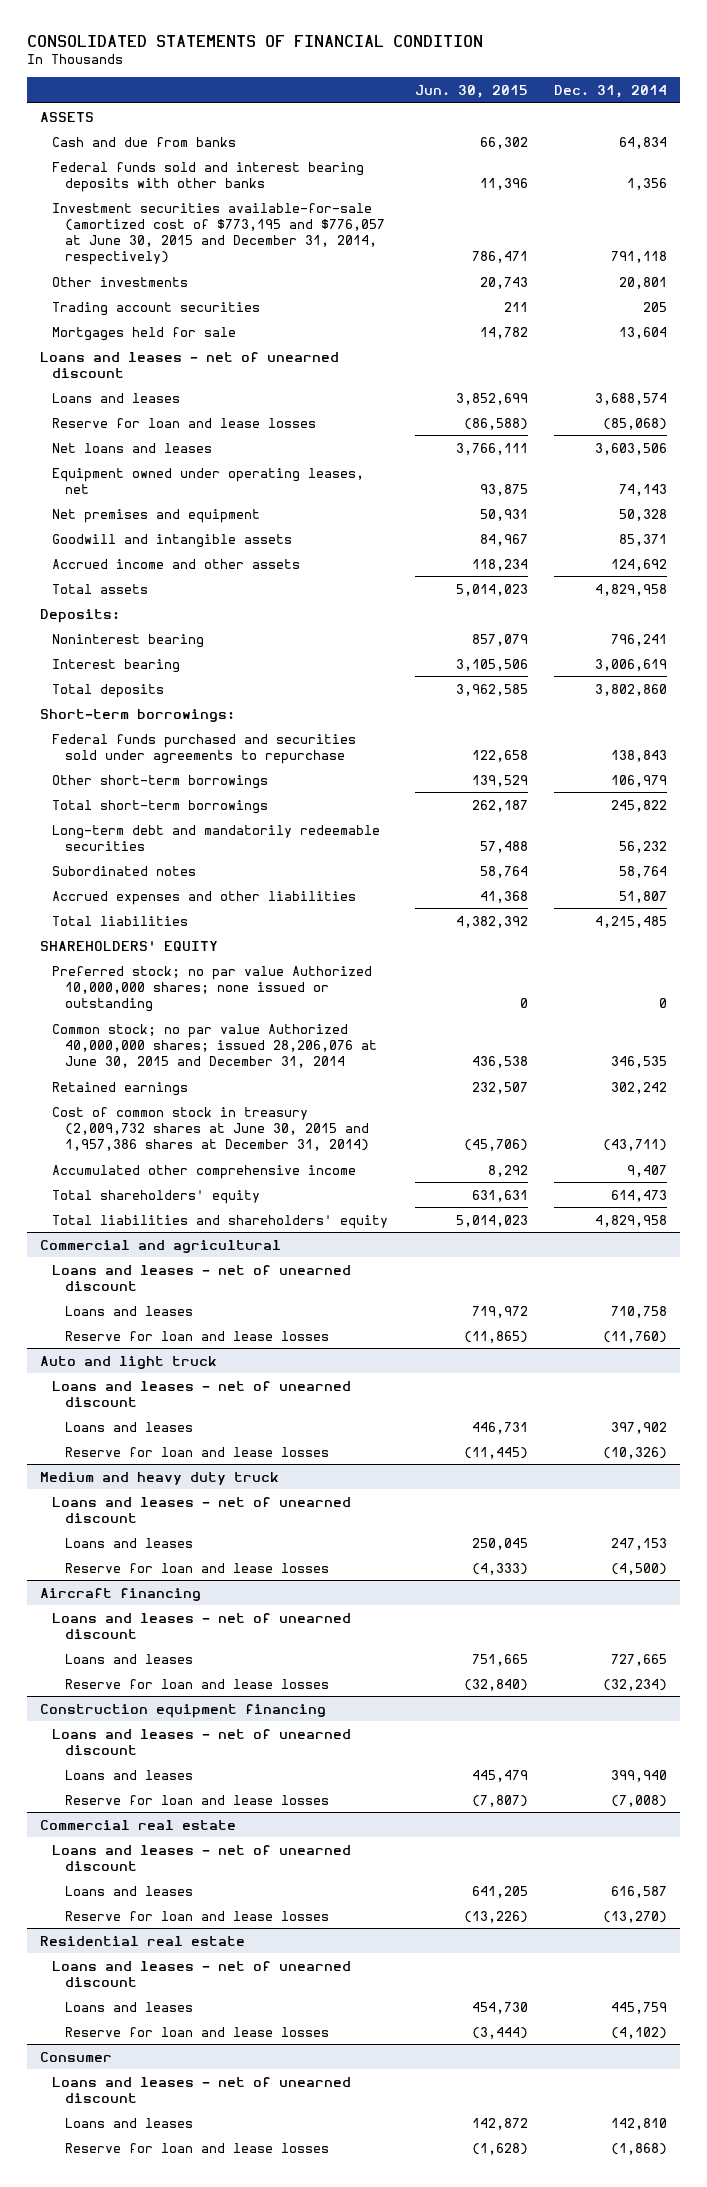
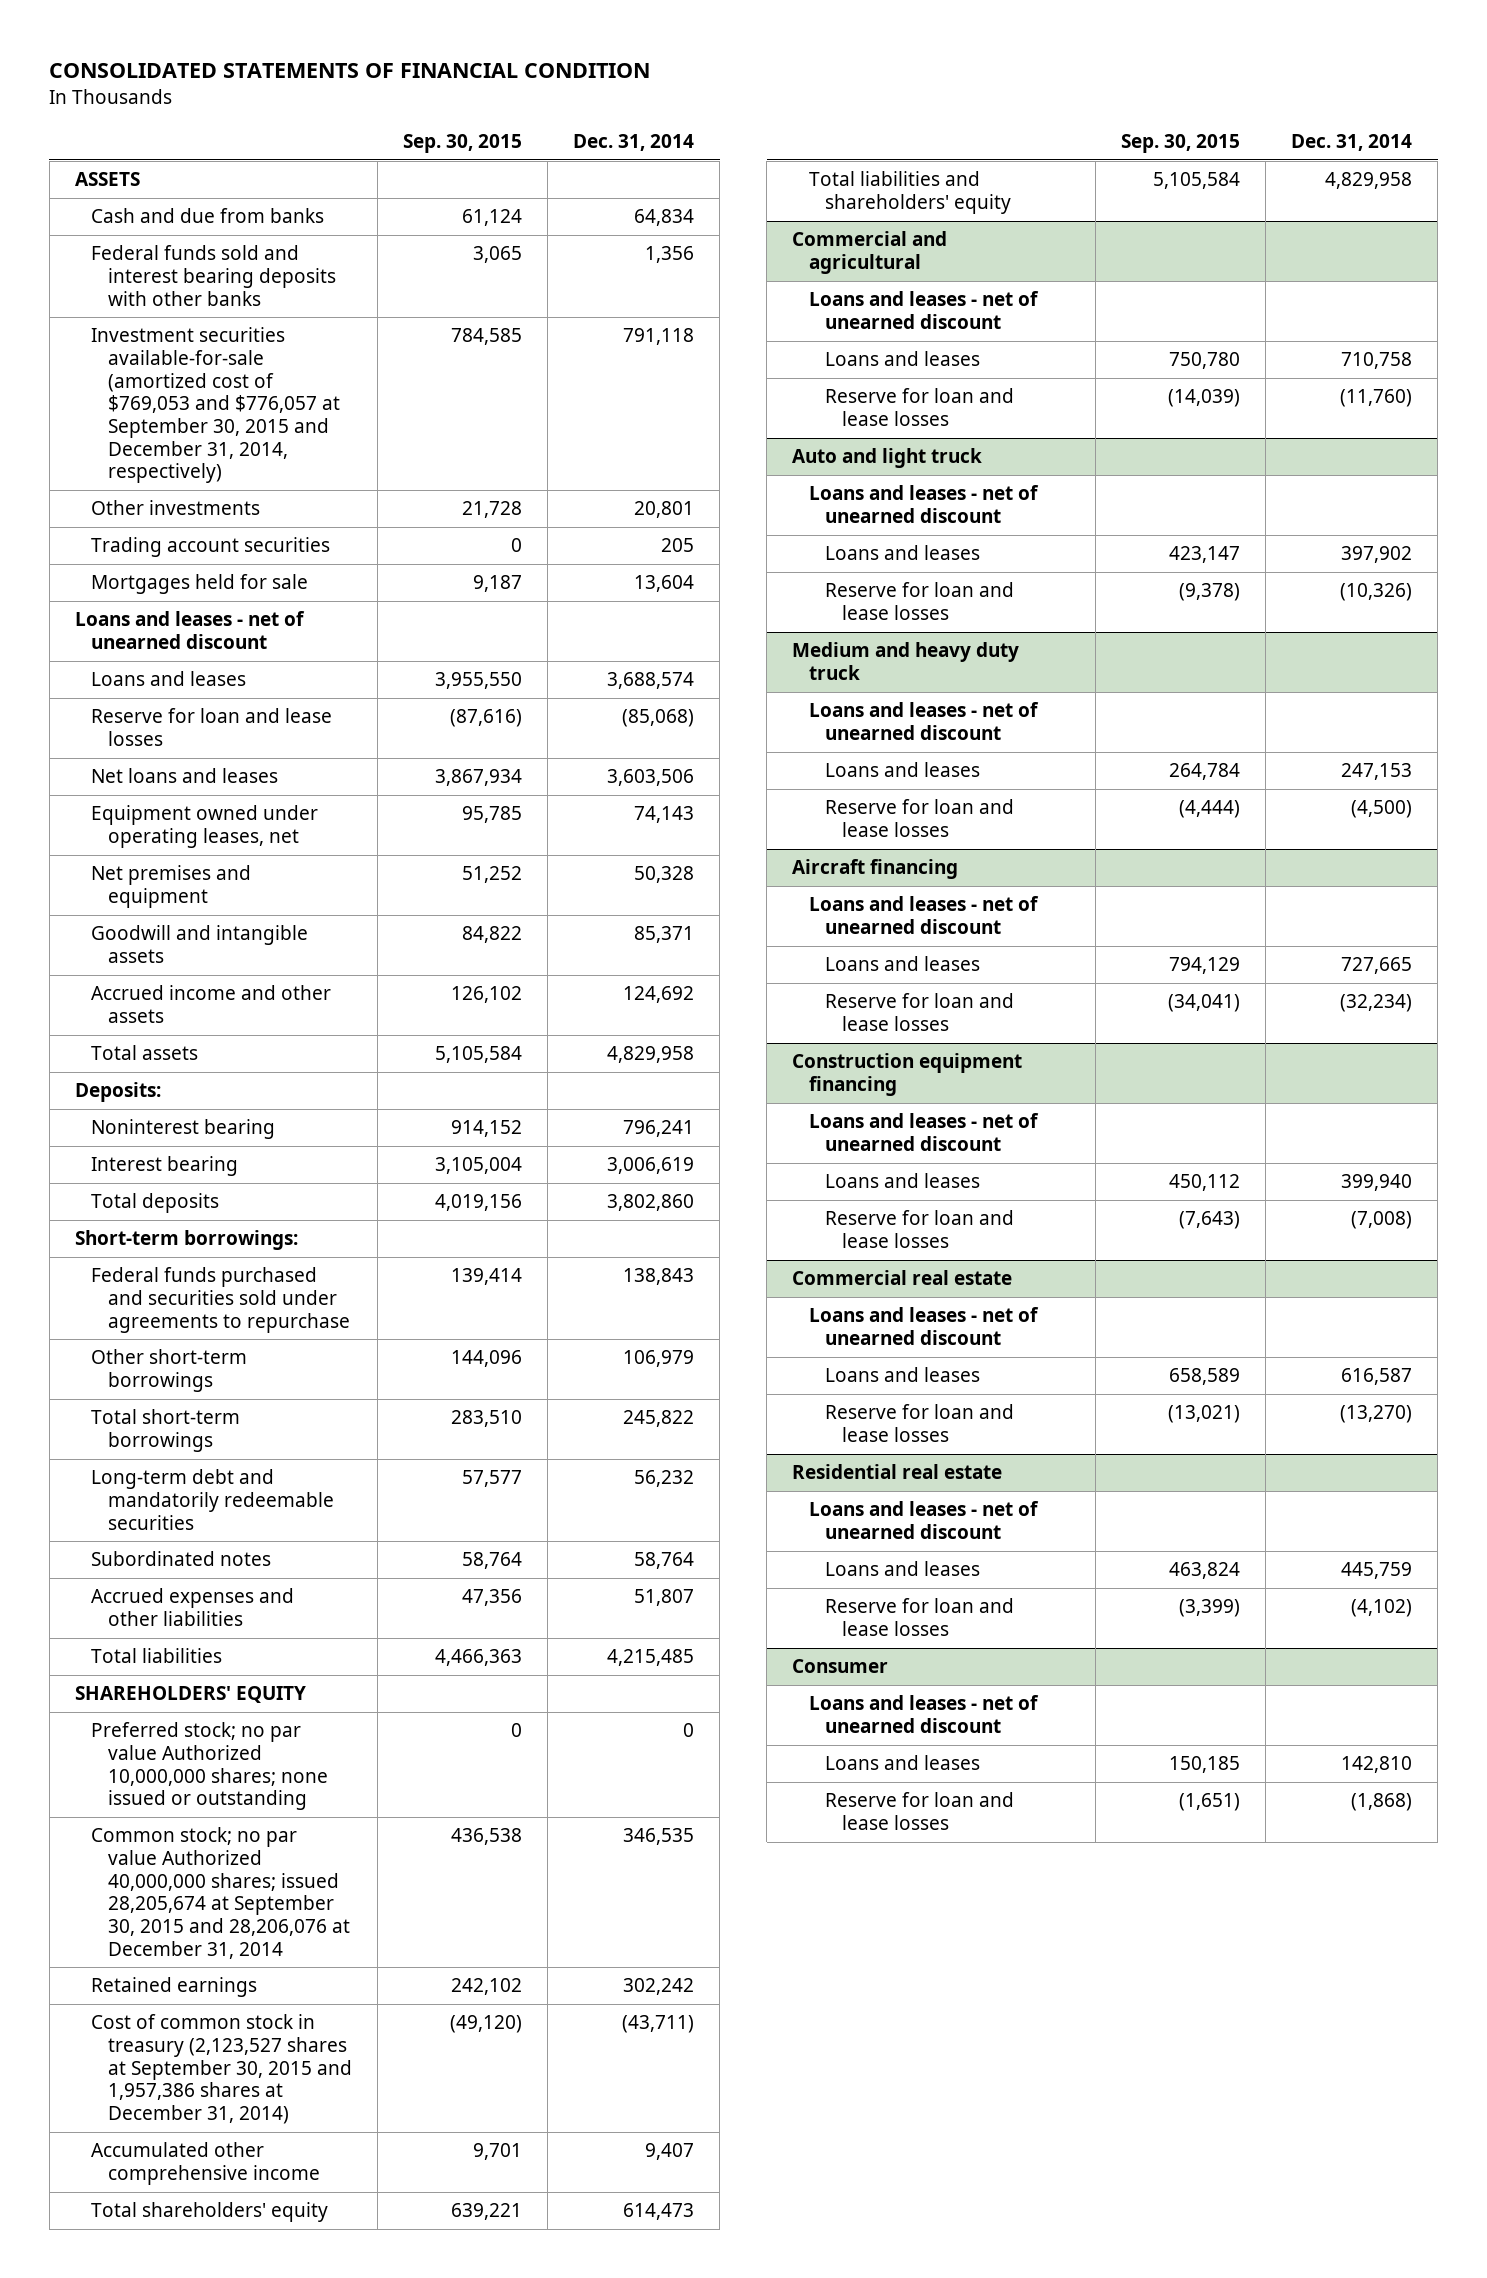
[414,84,528,98] Jun. 30, 2015 -> none
none -> [402,133,522,153] Sep. 30, 2015
[52,202,385,266] Investment securities available-for-sale (amortized cost of $773,195 and $776,057 at June 30, 2015 and December 31, 2014, respectively) -> [91,327,340,484] Investment securities available-for-sale (amortized cost of $769,053 and $776,057 at September 30, 2015 and December 31, 2014, respectively)
[52,1023,377,1068] Common stock; no par value Authorized 40,000,000 shares; issued 28,206,076 at June 30, 2015 and December 31, 2014 -> [91,1827,350,1959] Common stock; no par value Authorized 40,000,000 shares; issued 28,205,674 at September 30, 2015 and 28,206,076 at December 31, 2014
[52,1106,369,1151] Cost of common stock in treasury (2,009,732 shares at June 30, 2015 and 1,957,386 shares at December 31, 2014) -> [91,2014,352,2124] Cost of common stock in treasury (2,123,527 shares at September 30, 2015 and 1,957,386 shares at December 31, 2014)

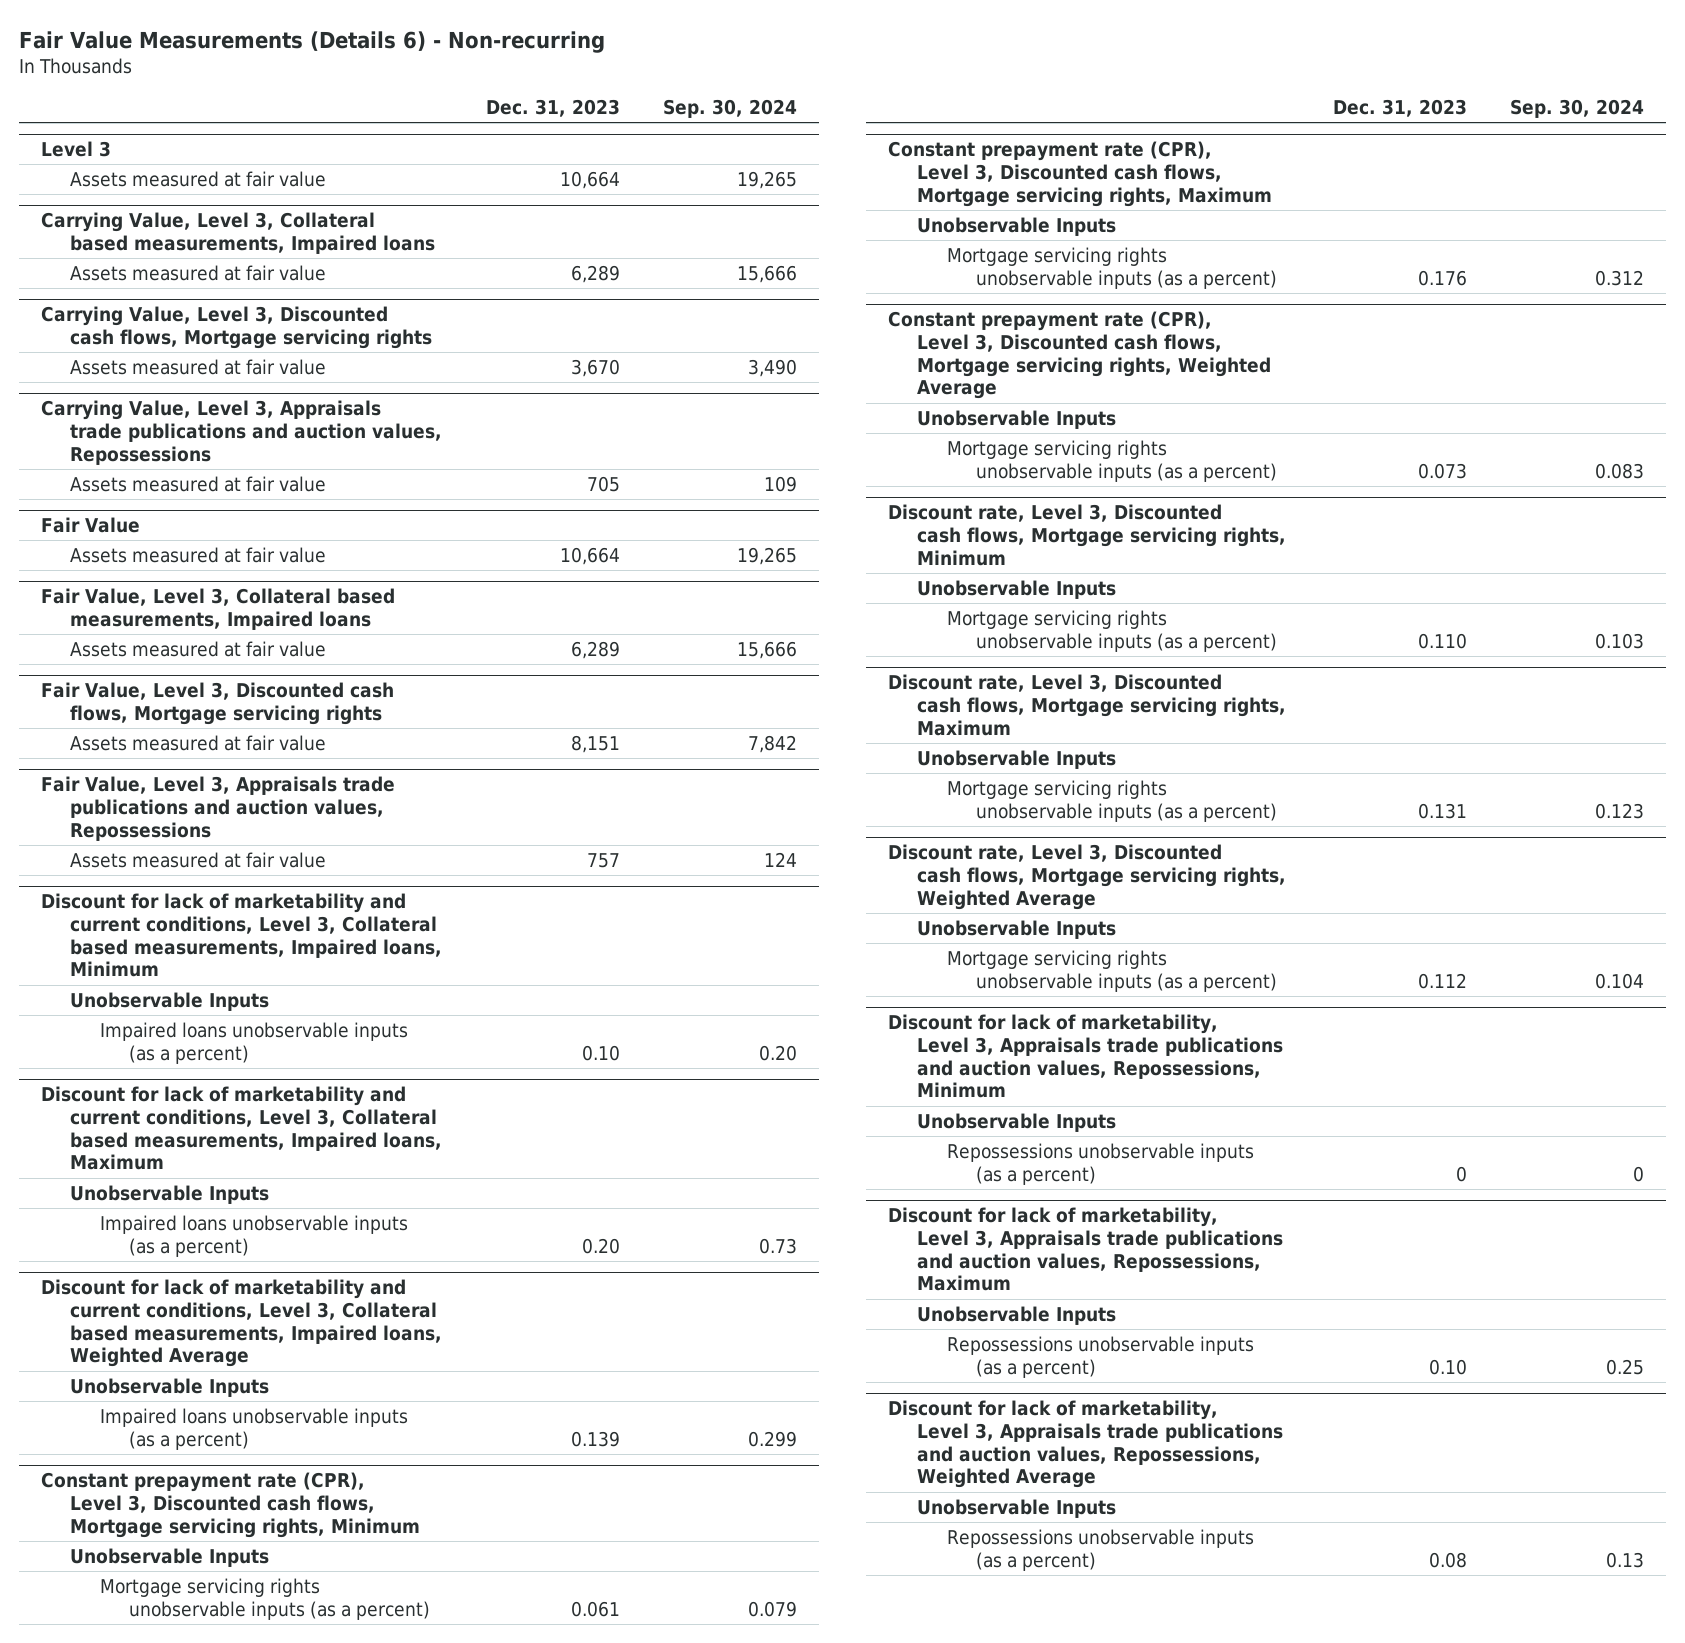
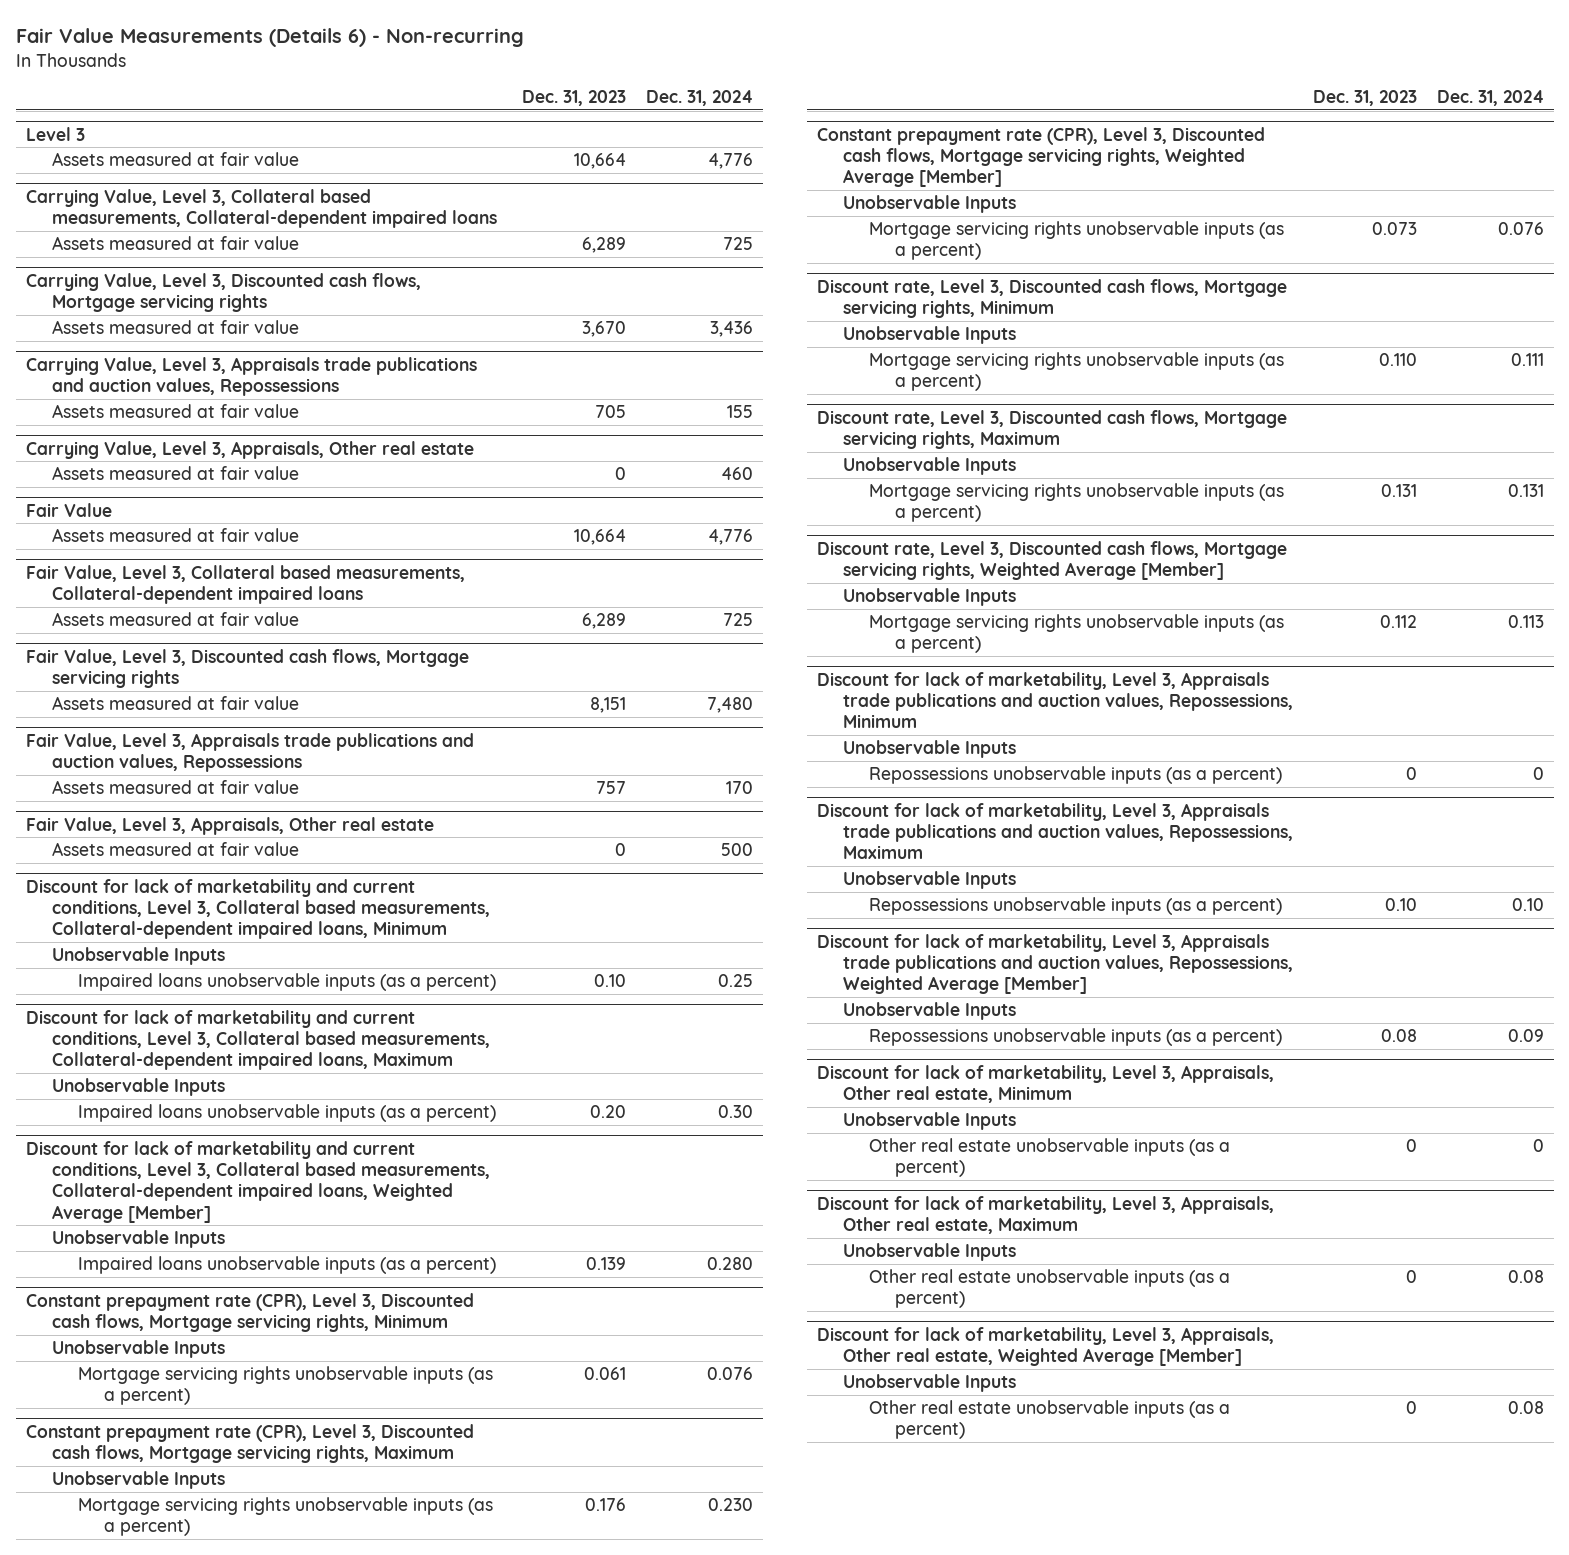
[663,99,798,119] Sep. 30, 2024 -> none
none -> [645,90,753,107] Dec. 31, 2024
[40,212,436,254] Carrying Value, Level 3, Collateral based measurements, Impaired loans -> [25,188,497,229] Carrying Value, Level 3, Collateral based measurements, Collateral-dependent impaired loans
none -> [25,440,474,459] Carrying Value, Level 3, Appraisals, Other real estate
none -> [51,466,299,481] Assets measured at fair value
[40,588,395,630] Fair Value, Level 3, Collateral based measurements, Impaired loans -> [25,564,465,605] Fair Value, Level 3, Collateral based measurements, Collateral-dependent impaired loans
none -> [25,816,434,835] Fair Value, Level 3, Appraisals, Other real estate
none -> [51,842,299,857] Assets measured at fair value
[40,893,443,978] Discount for lack of marketability and current conditions, Level 3, Collateral based measurements, Impaired loans, Minimum -> [25,878,490,940] Discount for lack of marketability and current conditions, Level 3, Collateral based measurements, Collateral-dependent impaired loans, Minimum
[40,1086,443,1171] Discount for lack of marketability and current conditions, Level 3, Collateral based measurements, Impaired loans, Maximum -> [25,1009,490,1071] Discount for lack of marketability and current conditions, Level 3, Collateral based measurements, Collateral-dependent impaired loans, Maximum
[40,1279,443,1368] Discount for lack of marketability and current conditions, Level 3, Collateral based measurements, Impaired loans, Weighted Average -> [25,1140,490,1223] Discount for lack of marketability and current conditions, Level 3, Collateral based measurements, Collateral-dependent impaired loans, Weighted Average [Member]
[887,311,1272,400] Constant prepayment rate (CPR), Level 3, Discounted cash flows, Mortgage servicing rights, Weighted Average -> [816,126,1265,188] Constant prepayment rate (CPR), Level 3, Discounted cash flows, Mortgage servicing rights, Weighted Average [Member]
[887,844,1287,910] Discount rate, Level 3, Discounted cash flows, Mortgage servicing rights, Weighted Average -> [816,540,1287,581] Discount rate, Level 3, Discounted cash flows, Mortgage servicing rights, Weighted Average [Member]
[887,1400,1284,1489] Discount for lack of marketability, Level 3, Appraisals trade publications and auction values, Repossessions, Weighted Average -> [816,933,1293,995] Discount for lack of marketability, Level 3, Appraisals trade publications and auction values, Repossessions, Weighted Average [Member]
none -> [816,1064,1274,1104] Discount for lack of marketability, Level 3, Appraisals, Other real estate, Minimum
none -> [842,1112,1016,1131] Unobservable Inputs
none -> [868,1138,1230,1178] Other real estate unobservable inputs (as a percent)
none -> [816,1195,1274,1235] Discount for lack of marketability, Level 3, Appraisals, Other real estate, Maximum
none -> [842,1243,1016,1262] Unobservable Inputs
none -> [868,1269,1230,1309] Other real estate unobservable inputs (as a percent)
none -> [816,1326,1274,1367] Discount for lack of marketability, Level 3, Appraisals, Other real estate, Weighted Average [Member]
none -> [842,1374,1016,1393] Unobservable Inputs
none -> [868,1400,1230,1440] Other real estate unobservable inputs (as a percent)

